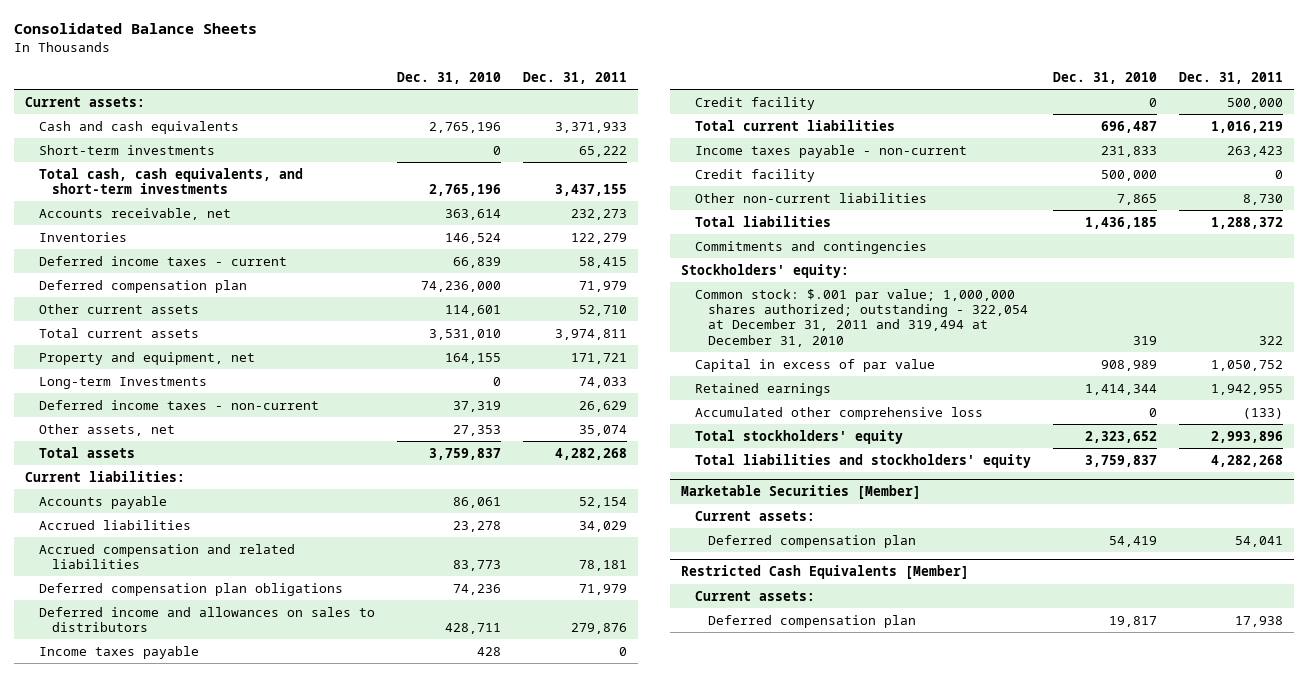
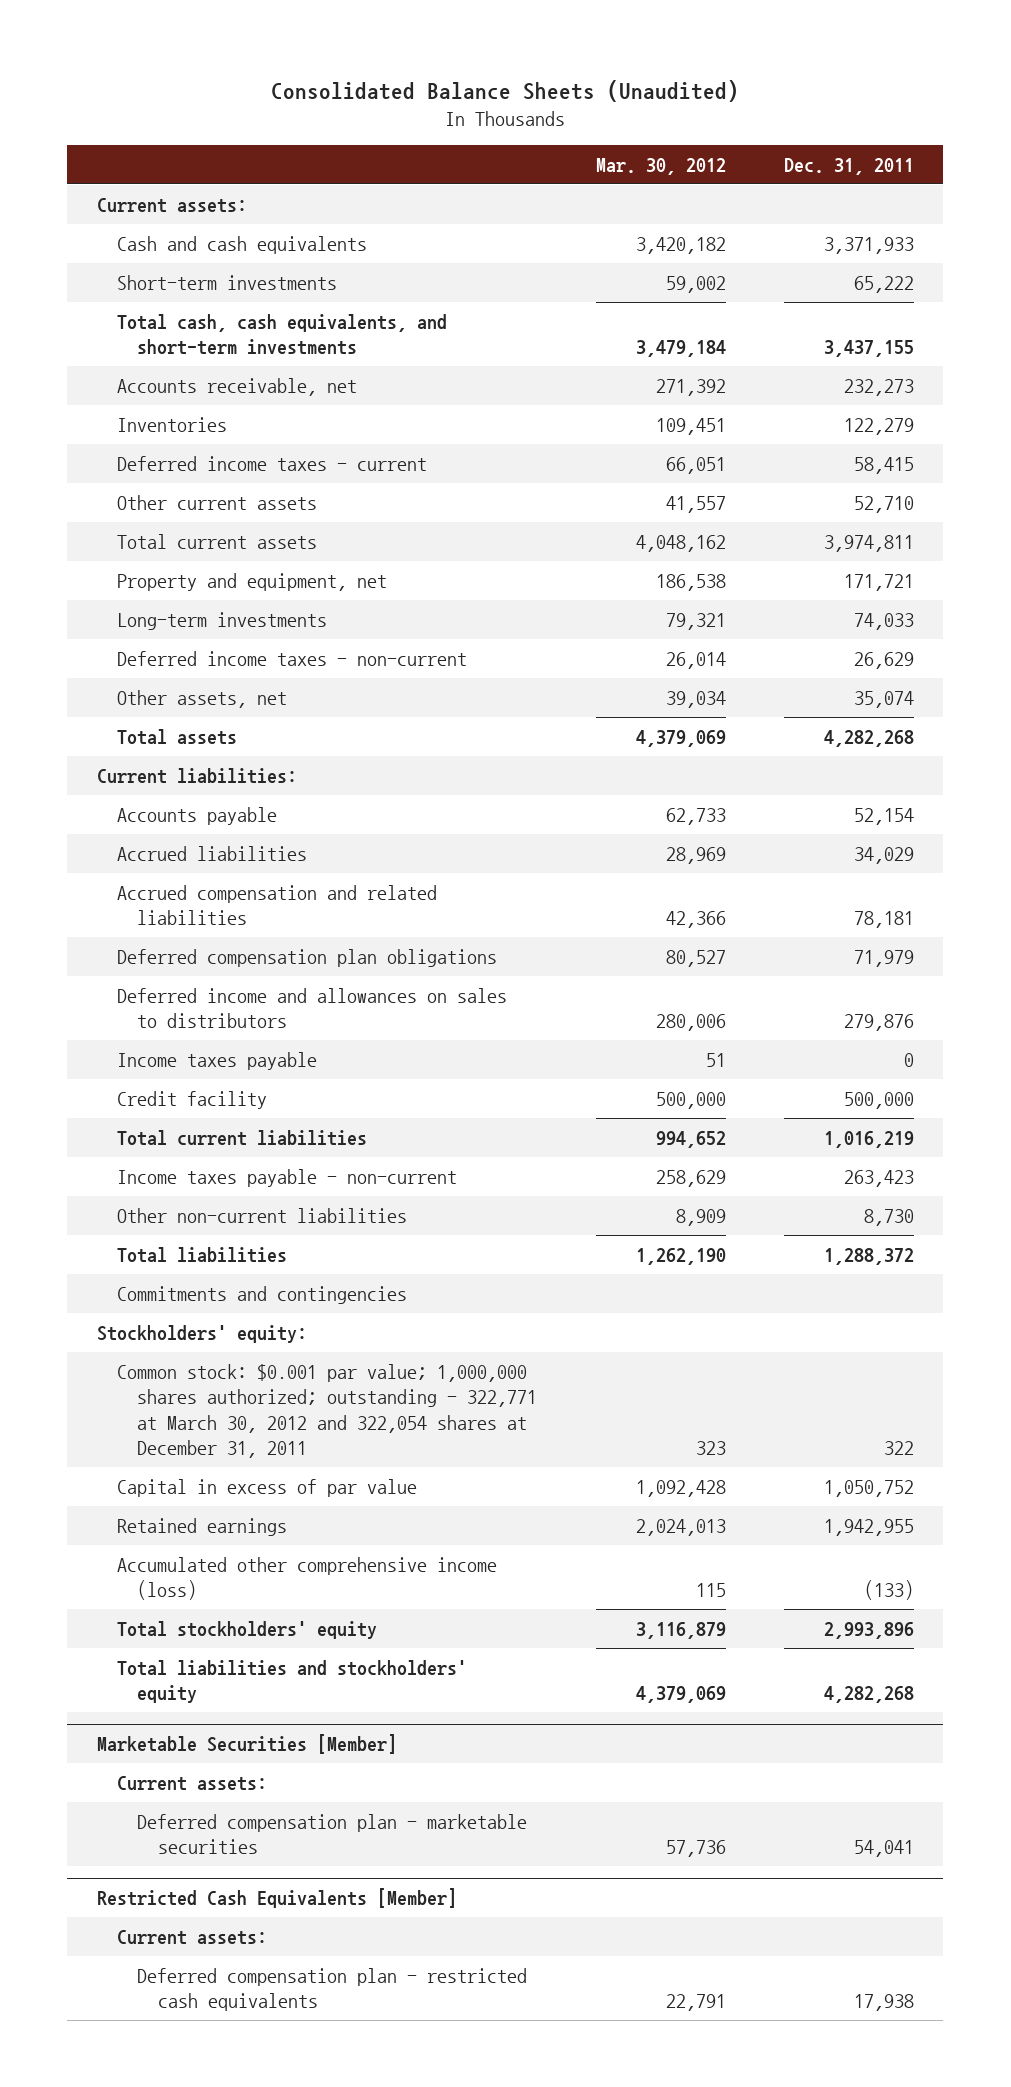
[14,23,258,35] Consolidated Balance Sheets -> [271,80,740,103] Consolidated Balance Sheets (Unaudited)
[396,71,501,84] Dec. 31, 2010 -> none
none -> [595,158,726,176] Mar. 30, 2012
[38,279,247,293] Deferred compensation plan -> none
[38,376,207,389] Long-term Investments -> [116,611,327,630] Long-term investments
[694,168,815,182] Credit facility -> none
[694,288,1029,347] Common stock: $.001 par value; 1,000,000 shares authorized; outstanding - 322,054 at December 31, 2011 and 319,494 at December 31, 2010 -> [116,1363,538,1459] Common stock: $0.001 par value; 1,000,000 shares authorized; outstanding - 322,771 at March 30, 2012 and 322,054 shares at December 31, 2011
[694,406,983,420] Accumulated other comprehensive loss -> [116,1556,497,1601] Accumulated other comprehensive income (loss)
[708,534,917,548] Deferred compensation plan -> [137,1813,528,1855] Deferred compensation plan - marketable securities
[708,614,917,628] Deferred compensation plan -> [137,1967,528,2012] Deferred compensation plan - restricted cash equivalents

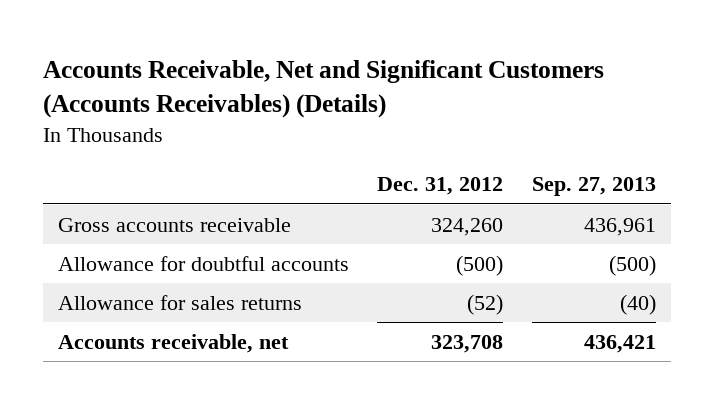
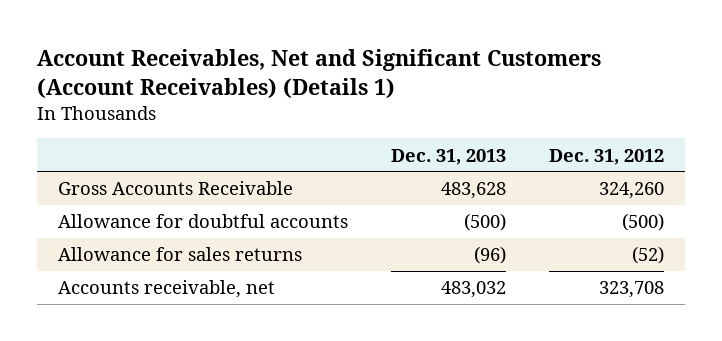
[43,59,605,119] Accounts Receivable, Net and Significant Customers (Accounts Receivables) (Details) -> [37,48,602,98] Account Receivables, Net and Significant Customers (Account Receivables) (Details 1)
[532,177,657,197] Sep. 27, 2013 -> none
none -> [391,148,507,165] Dec. 31, 2013
[57,217,291,232] Gross accounts receivable -> [58,181,294,196] Gross Accounts Receivable

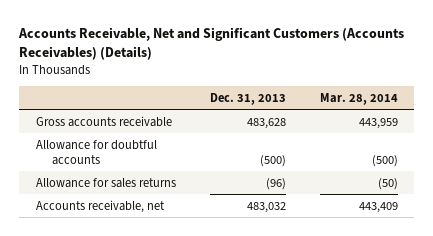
[37,48,602,98] Account Receivables, Net and Significant Customers (Account Receivables) (Details 1) -> [17,27,404,61] Accounts Receivable, Net and Significant Customers (Accounts Receivables) (Details)
[548,148,664,165] Dec. 31, 2012 -> none
none -> [319,92,398,105] Mar. 28, 2014
[58,181,294,196] Gross Accounts Receivable -> [35,115,172,127] Gross accounts receivable

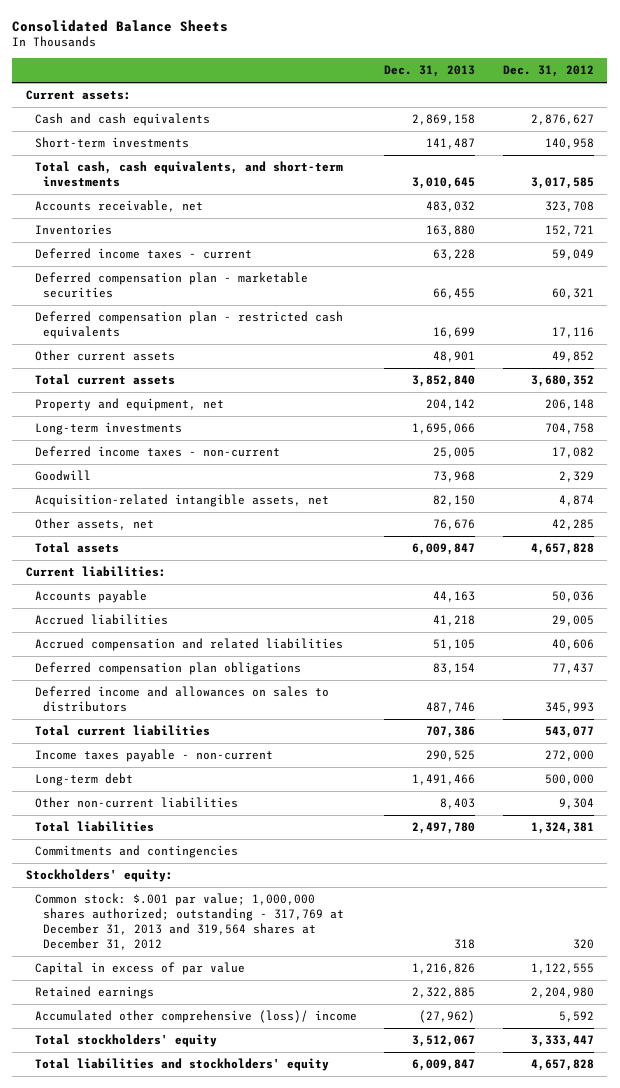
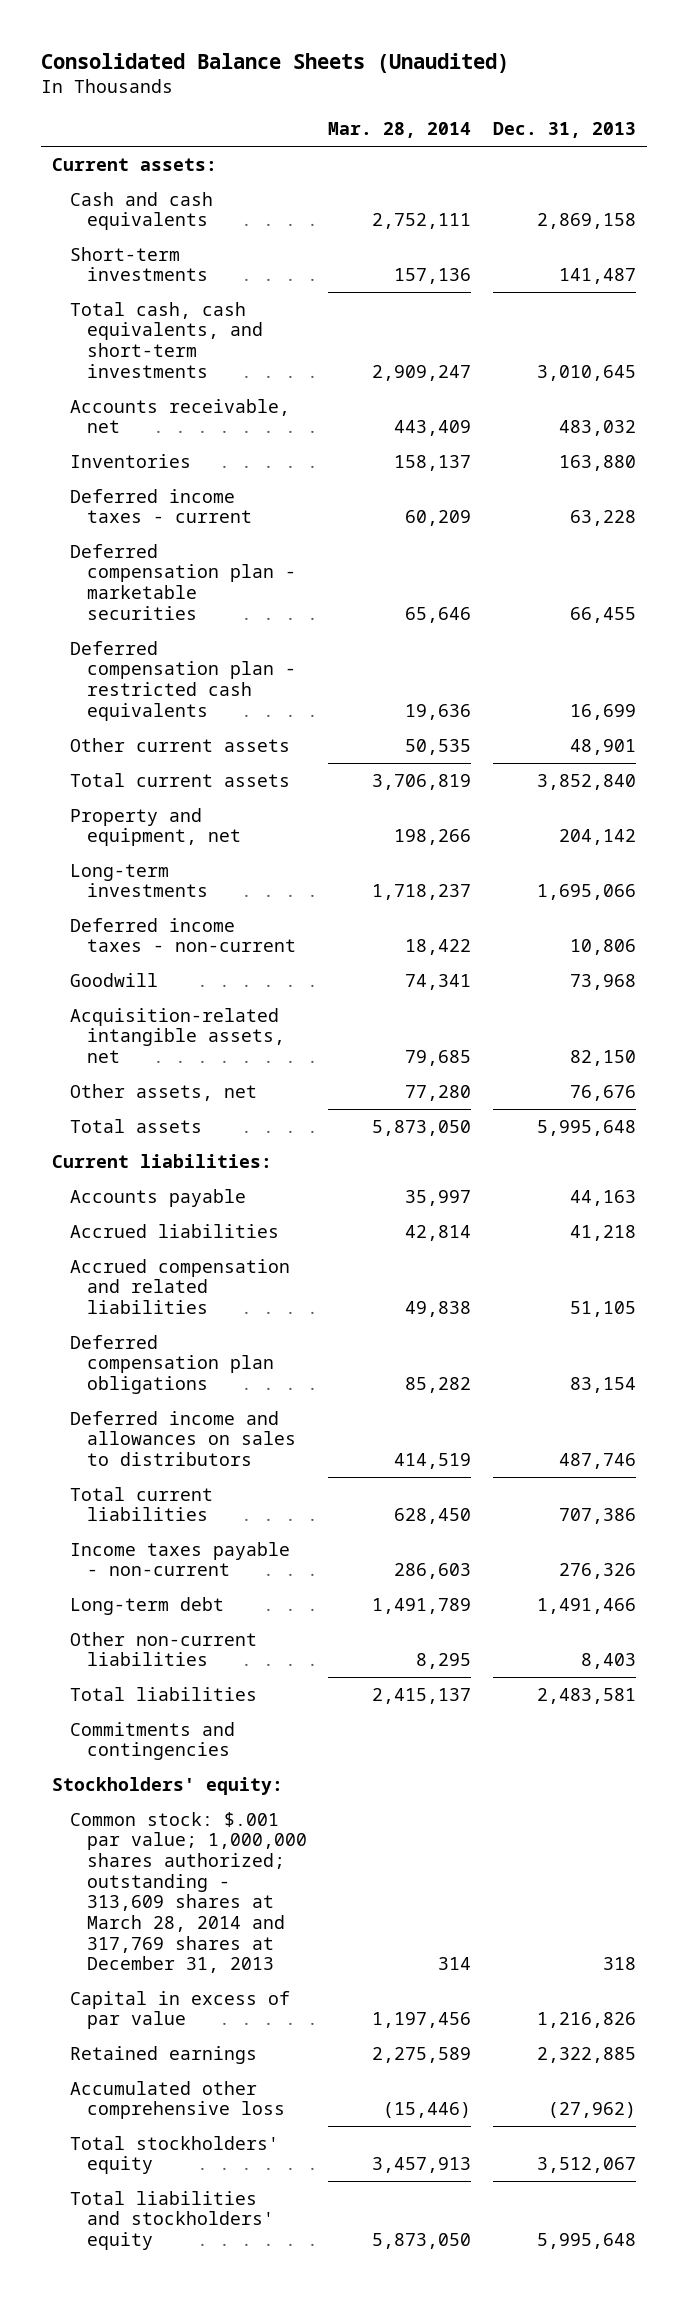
[12,19,229,32] Consolidated Balance Sheets -> [41,53,510,74] Consolidated Balance Sheets (Unaudited)
[502,65,594,78] Dec. 31, 2012 -> none
none -> [328,122,472,139] Mar. 28, 2014
[433,447,476,459] 25,005 -> [569,939,636,956] 10,806
[412,543,476,556] 6,009,847 -> [536,1119,636,1136] 5,995,648
[426,750,476,762] 290,525 -> [558,1563,636,1580] 276,326
[412,822,476,835] 2,497,780 -> [536,1687,636,1704] 2,483,581
[34,893,345,951] Common stock: $.001 par value; 1,000,000 shares authorized; outstanding - 317,769 at December 31, 2013 and 319,564 shares at December 31, 2012 -> [69,1811,308,1974] Common stock: $.001 par value; 1,000,000 shares authorized; outstanding - 313,609 shares at March 28, 2014 and 317,769 shares at December 31, 2013
[34,1010,357,1024] Accumulated other comprehensive (loss)/ income -> [69,2080,286,2120] Accumulated other comprehensive loss
[412,1059,476,1072] 6,009,847 -> [536,2233,636,2250] 5,995,648

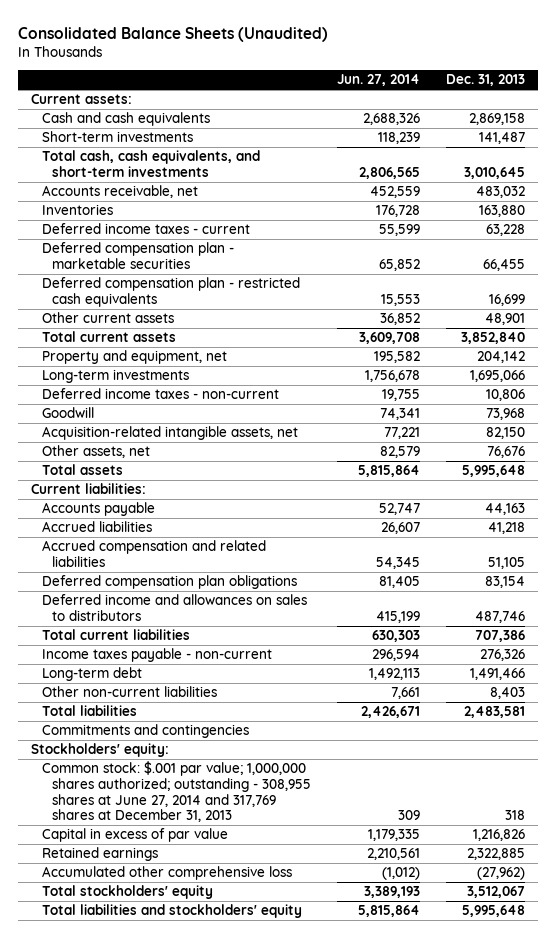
[328,122,472,139] Mar. 28, 2014 -> none
none -> [337,74,421,87] Jun. 27, 2014
[69,1811,308,1974] Common stock: $.001 par value; 1,000,000 shares authorized; outstanding - 313,609 shares at March 28, 2014 and 317,769 shares at December 31, 2013 -> [41,761,312,823] Common stock: $.001 par value; 1,000,000 shares authorized; outstanding - 308,955 shares at June 27, 2014 and 317,769 shares at December 31, 2013

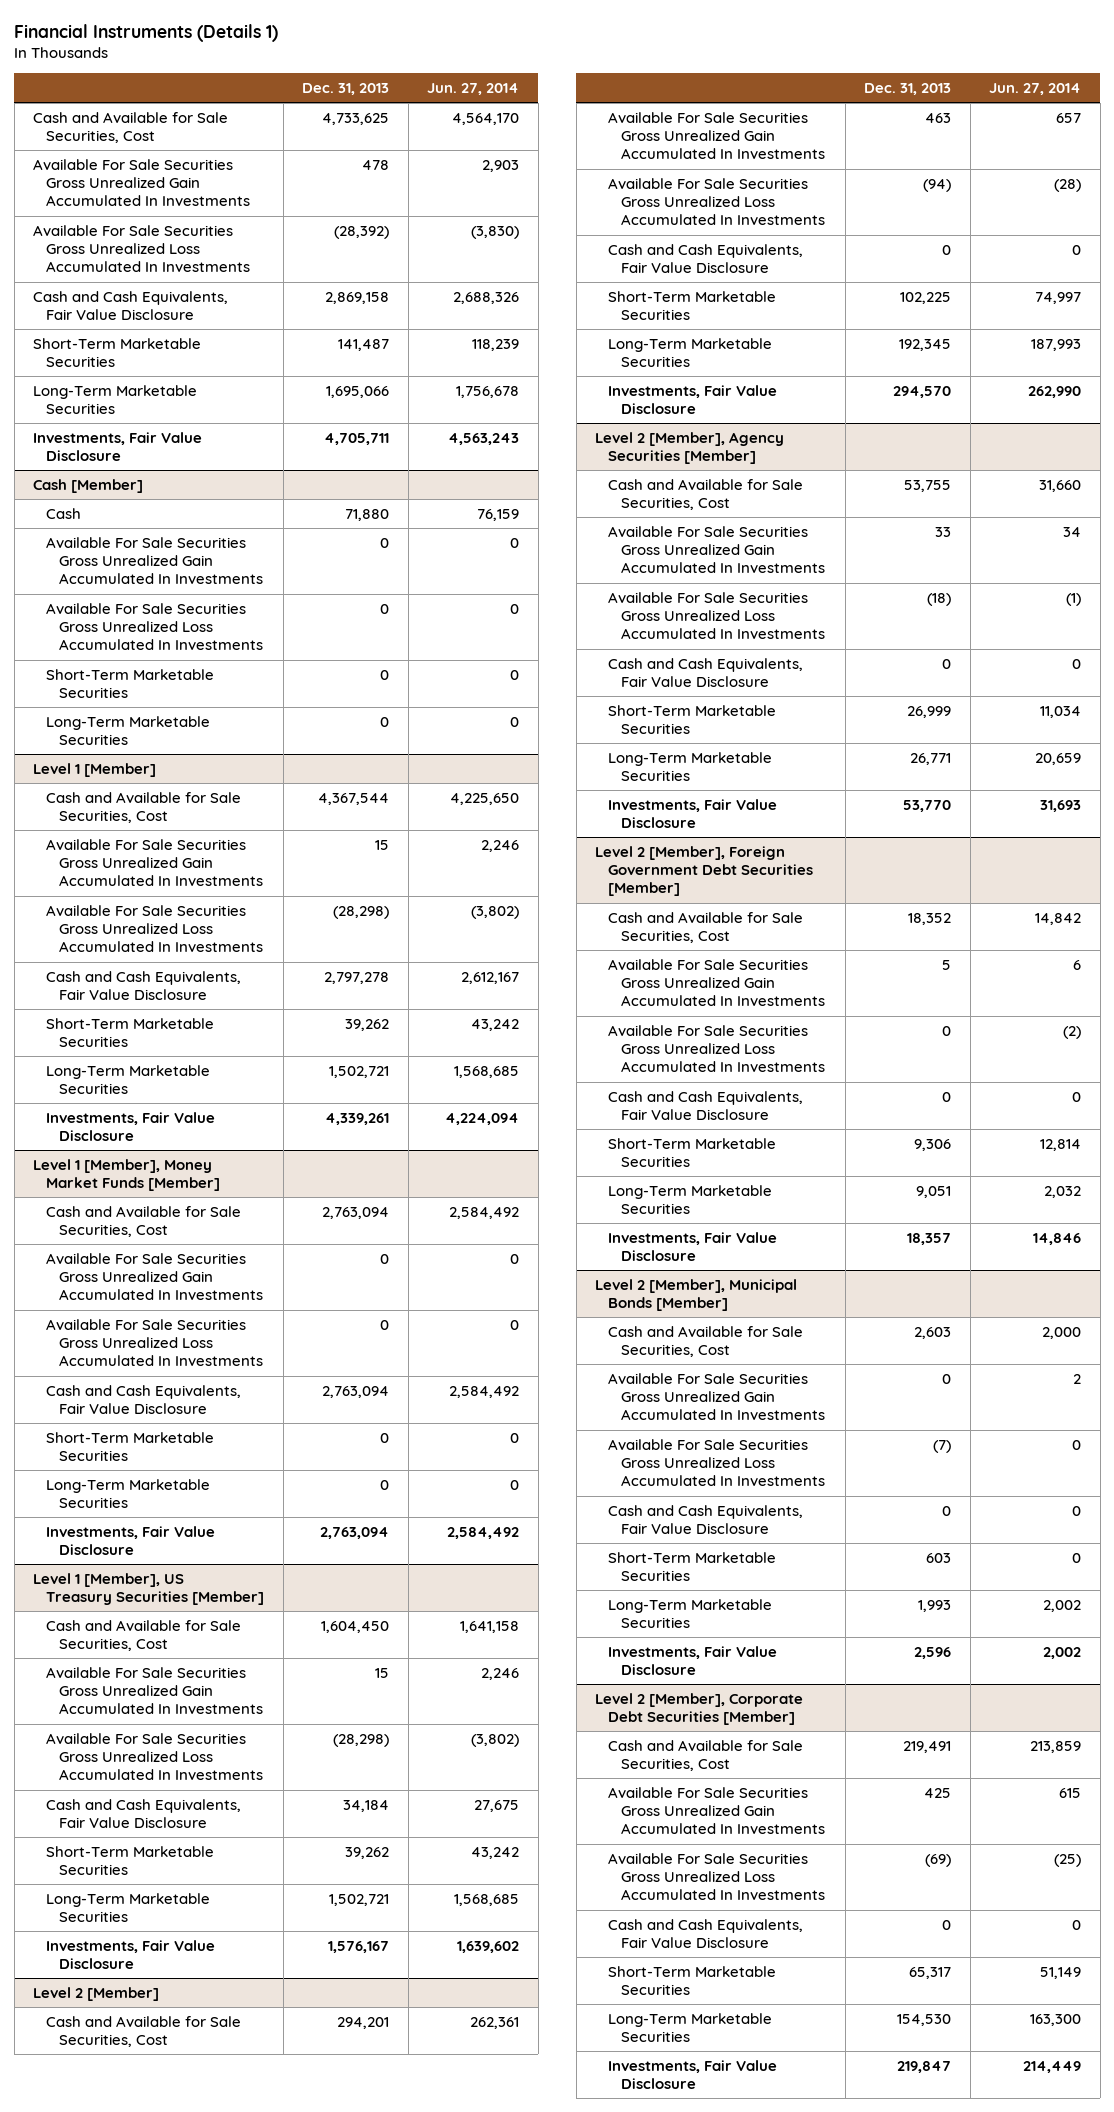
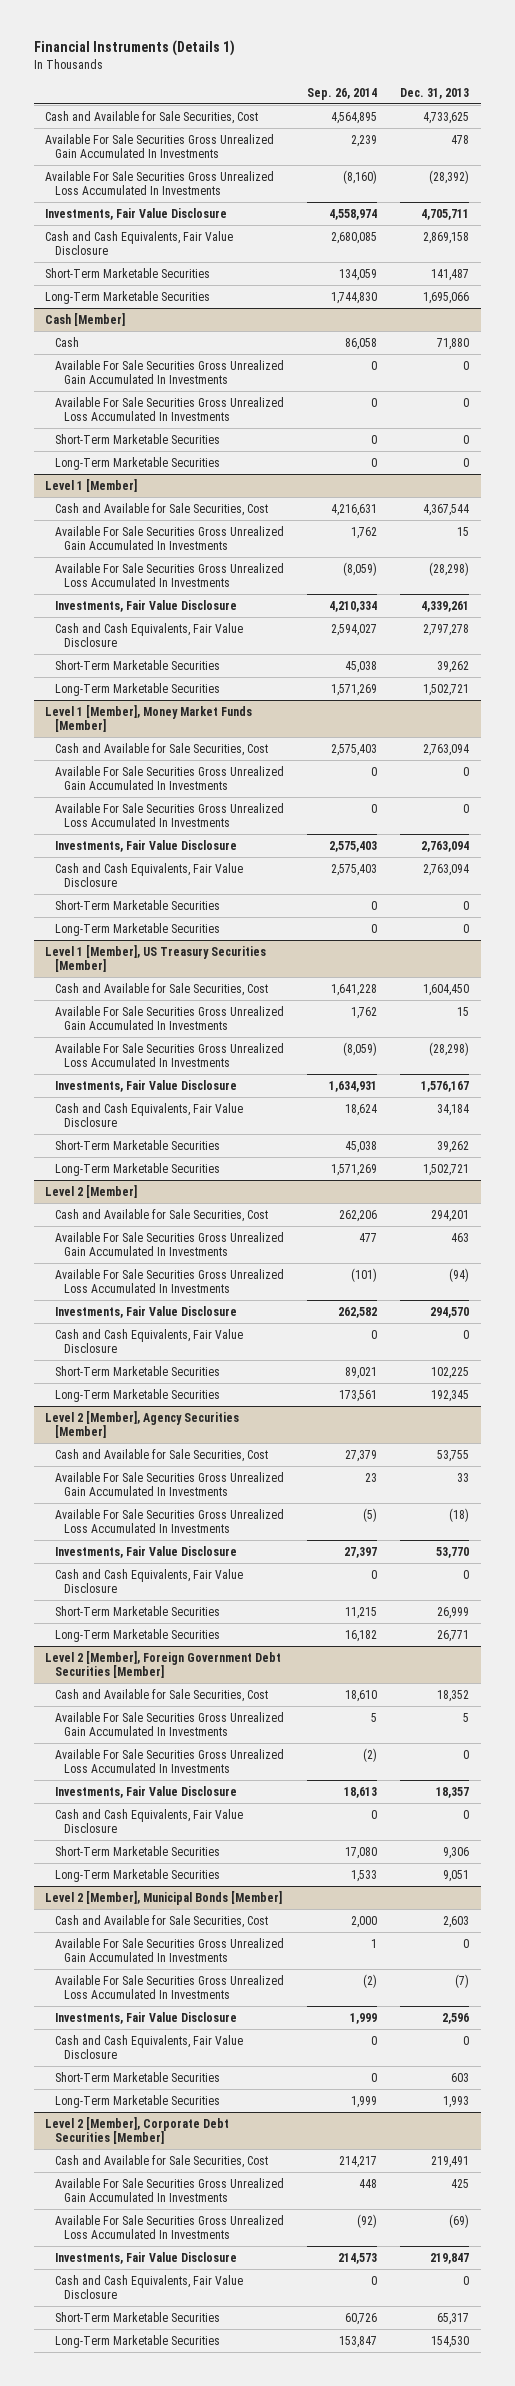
[427,83,520,96] Jun. 27, 2014 -> none
none -> [307,87,378,100] Sep. 26, 2014
[33,431,203,462] Investments, Fair Value Disclosure -> [45,207,228,220] Investments, Fair Value Disclosure
[46,1111,216,1142] Investments, Fair Value Disclosure -> [54,599,237,612] Investments, Fair Value Disclosure
[46,1525,216,1556] Investments, Fair Value Disclosure -> [54,839,237,852] Investments, Fair Value Disclosure
[46,1939,216,1970] Investments, Fair Value Disclosure -> [54,1079,237,1092] Investments, Fair Value Disclosure
[608,384,778,415] Investments, Fair Value Disclosure -> [54,1305,237,1318] Investments, Fair Value Disclosure
[608,798,778,829] Investments, Fair Value Disclosure -> [54,1545,237,1558] Investments, Fair Value Disclosure
[608,1231,778,1262] Investments, Fair Value Disclosure -> [54,1785,237,1798] Investments, Fair Value Disclosure
[608,1645,778,1676] Investments, Fair Value Disclosure -> [54,2011,237,2024] Investments, Fair Value Disclosure
[608,2059,778,2090] Investments, Fair Value Disclosure -> [54,2251,237,2264] Investments, Fair Value Disclosure

